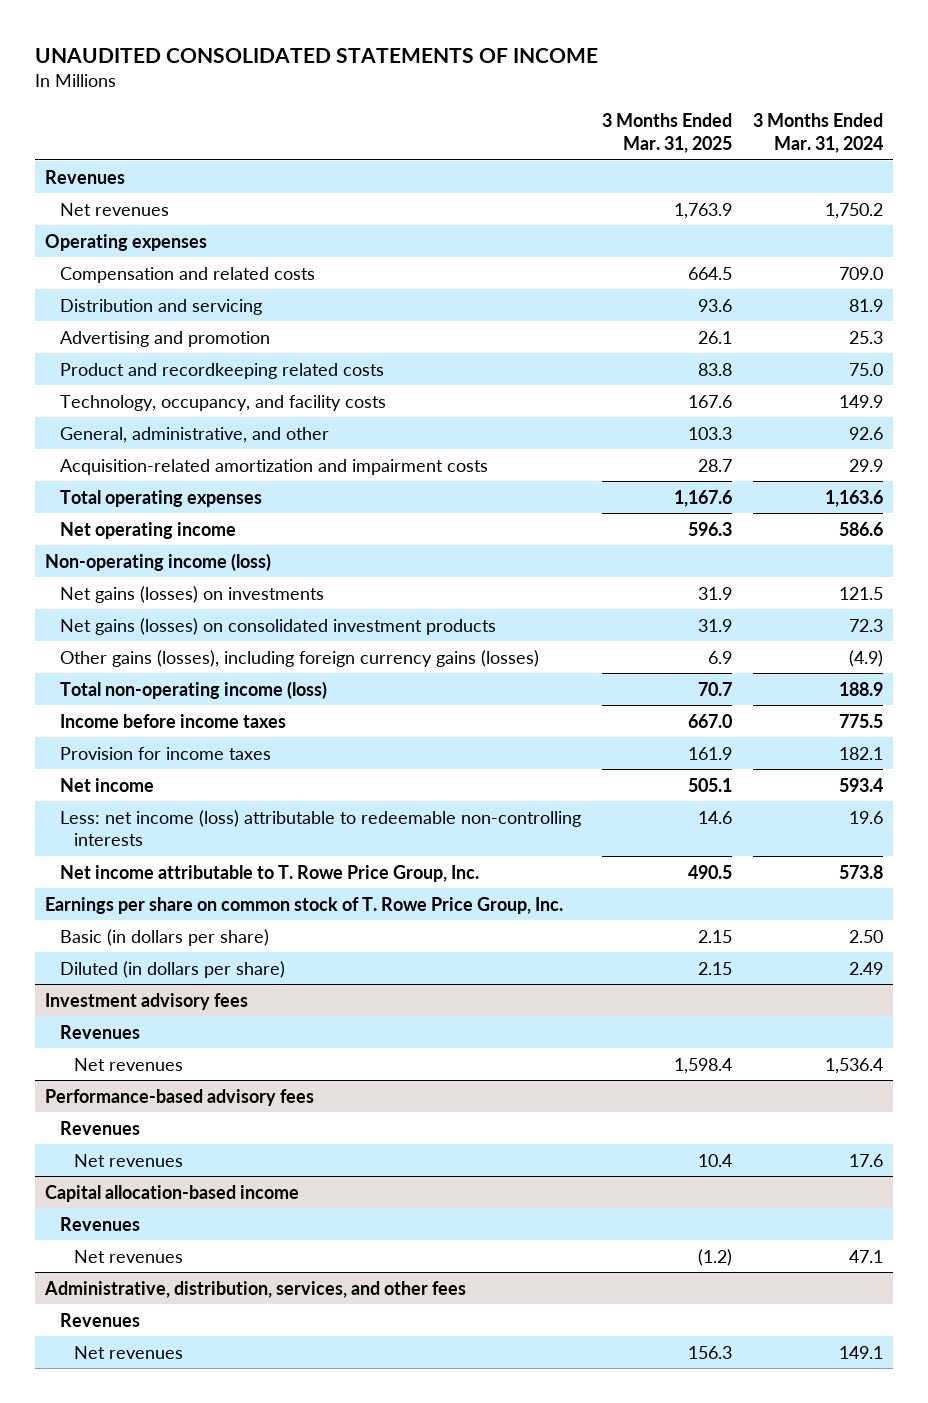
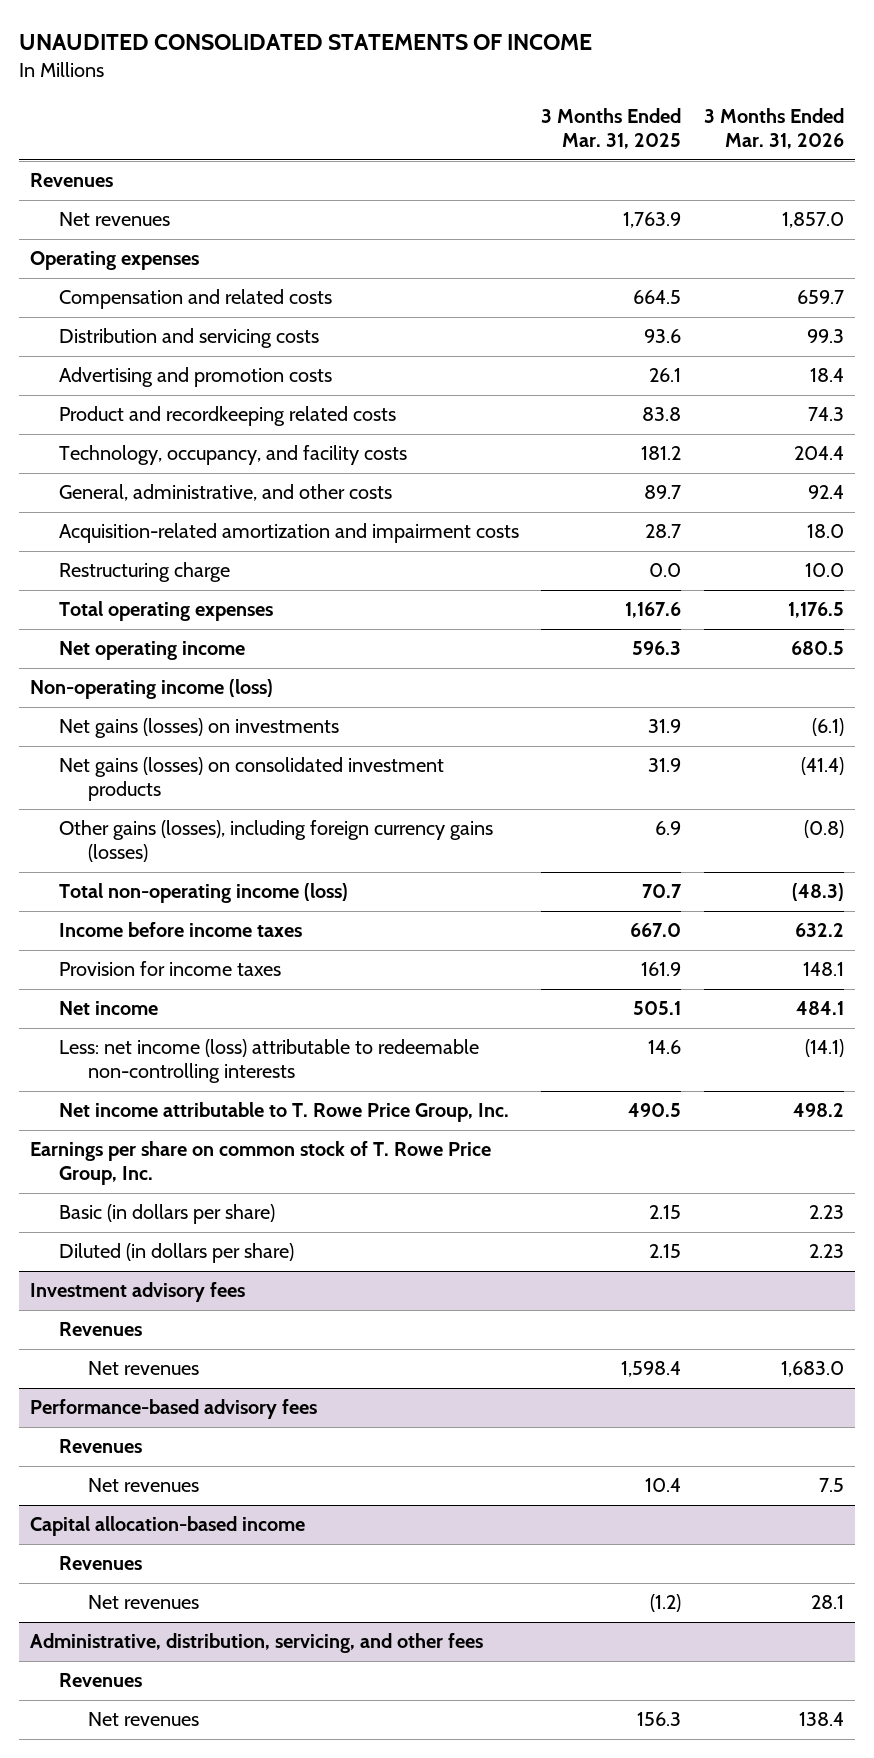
[752,113,883,153] 3 Months Ended Mar. 31, 2024 -> none
none -> [703,108,844,150] 3 Months Ended Mar. 31, 2026
[59,298,262,315] Distribution and servicing -> [59,328,320,349] Distribution and servicing costs
[59,330,270,347] Advertising and promotion -> [59,367,333,388] Advertising and promotion costs
[687,394,732,408] 167.6 -> [641,446,682,461] 181.2
[59,426,329,443] General, administrative, and other -> [59,484,393,502] General, administrative, and other costs
[687,426,732,440] 103.3 -> [644,485,682,500] 89.7
none -> [59,562,231,583] Restructuring charge
[44,1280,467,1298] Administrative, distribution, services, and other fees -> [30,1633,484,1654] Administrative, distribution, servicing, and other fees

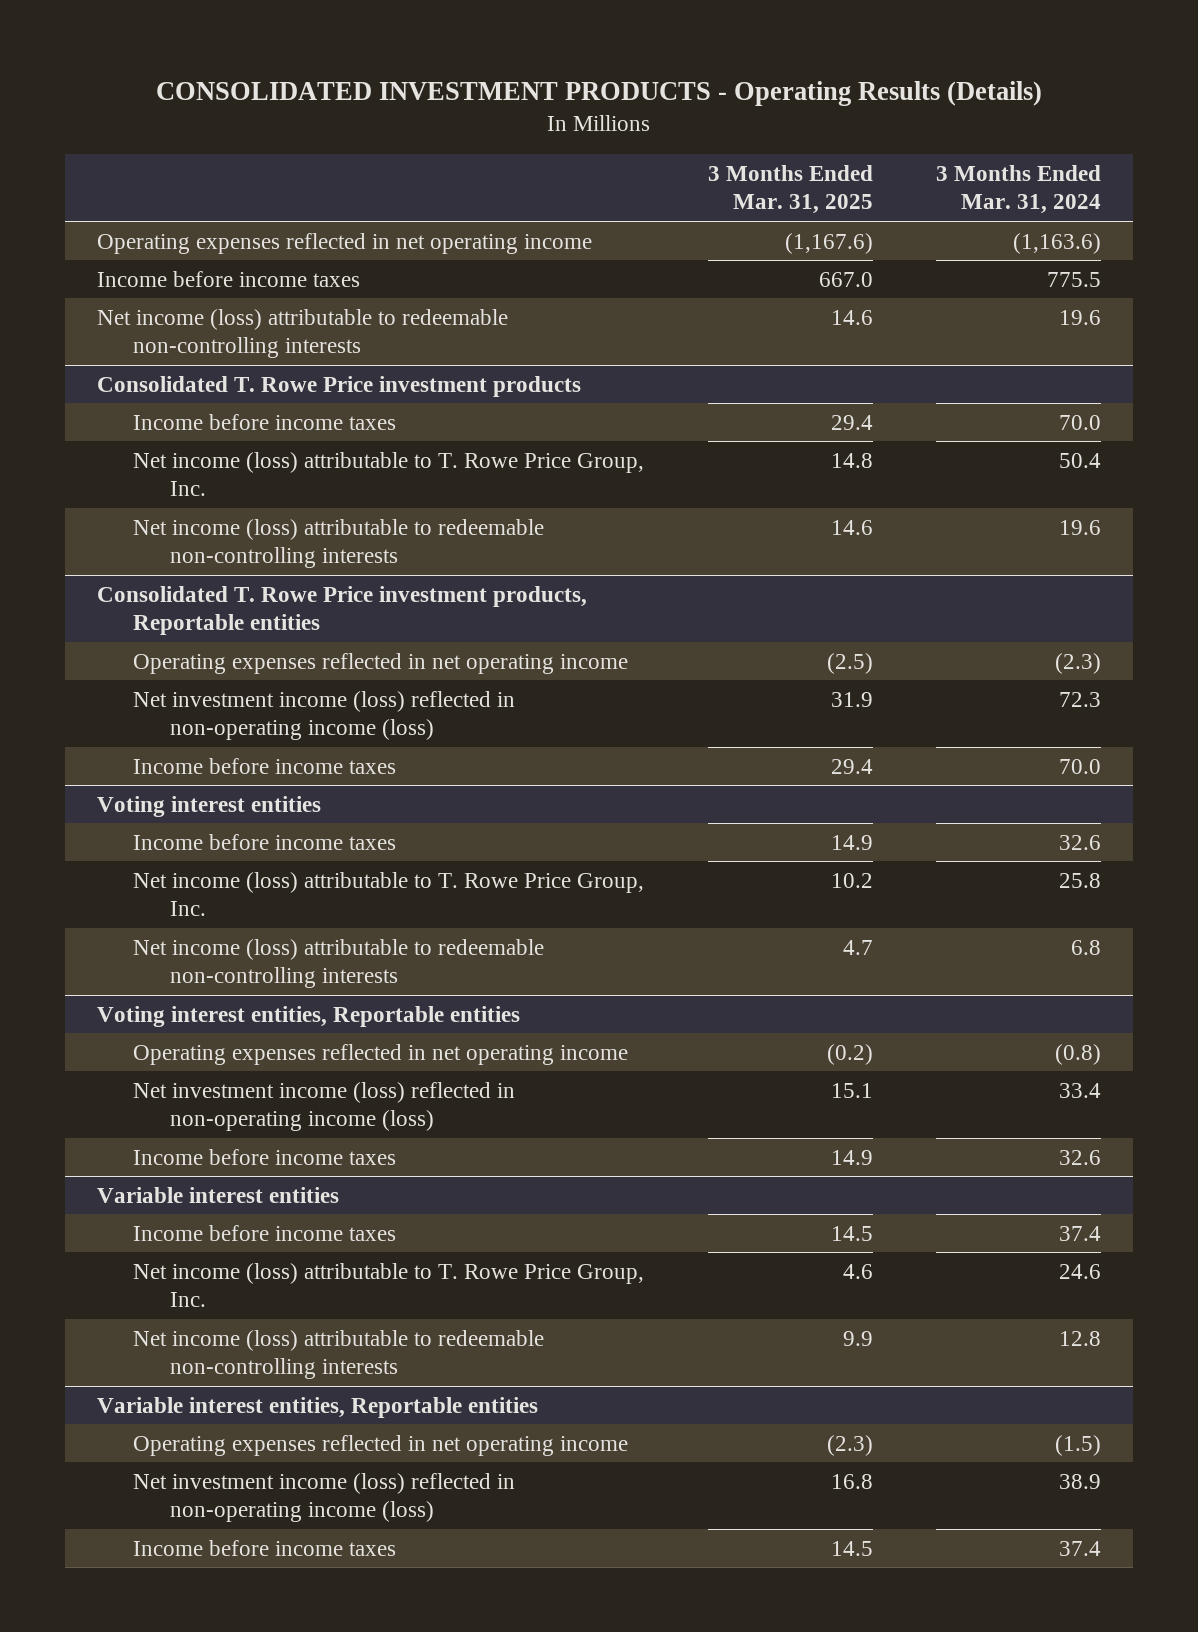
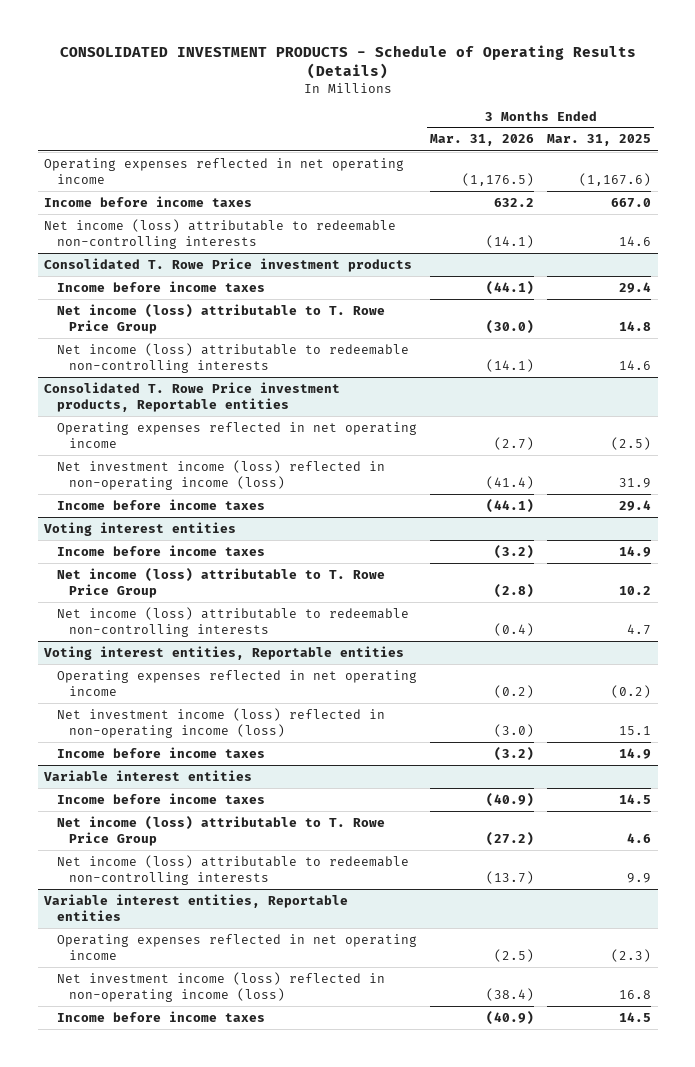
[155,81,1042,107] CONSOLIDATED INVESTMENT PRODUCTS - Operating Results (Details) -> [59,44,636,80] CONSOLIDATED INVESTMENT PRODUCTS - Schedule of Operating Results (Details)
[935,164,1101,215] 3 Months Ended Mar. 31, 2024 -> none
none -> [429,134,534,147] Mar. 31, 2026
[133,451,645,497] Net income (loss) attributable to T. Rowe Price Group, Inc. -> [56,303,385,334] Net income (loss) attributable to T. Rowe Price Group
[133,871,645,917] Net income (loss) attributable to T. Rowe Price Group, Inc. -> [56,567,385,598] Net income (loss) attributable to T. Rowe Price Group
[133,1262,645,1308] Net income (loss) attributable to T. Rowe Price Group, Inc. -> [56,815,385,846] Net income (loss) attributable to T. Rowe Price Group

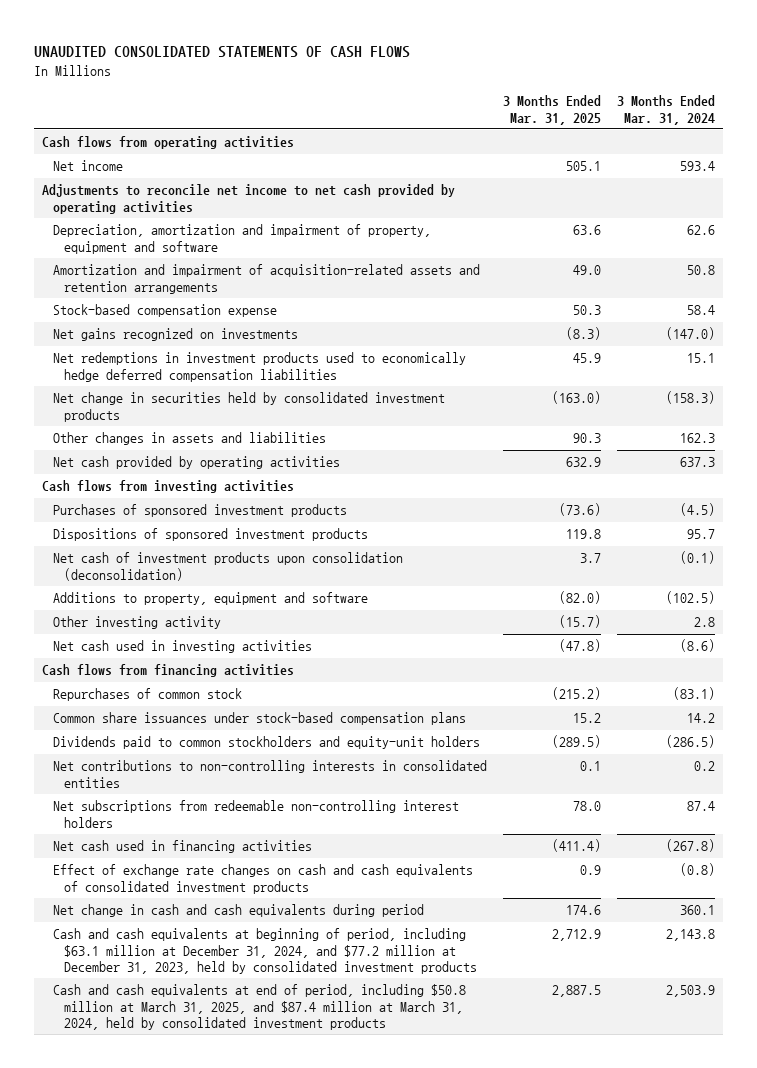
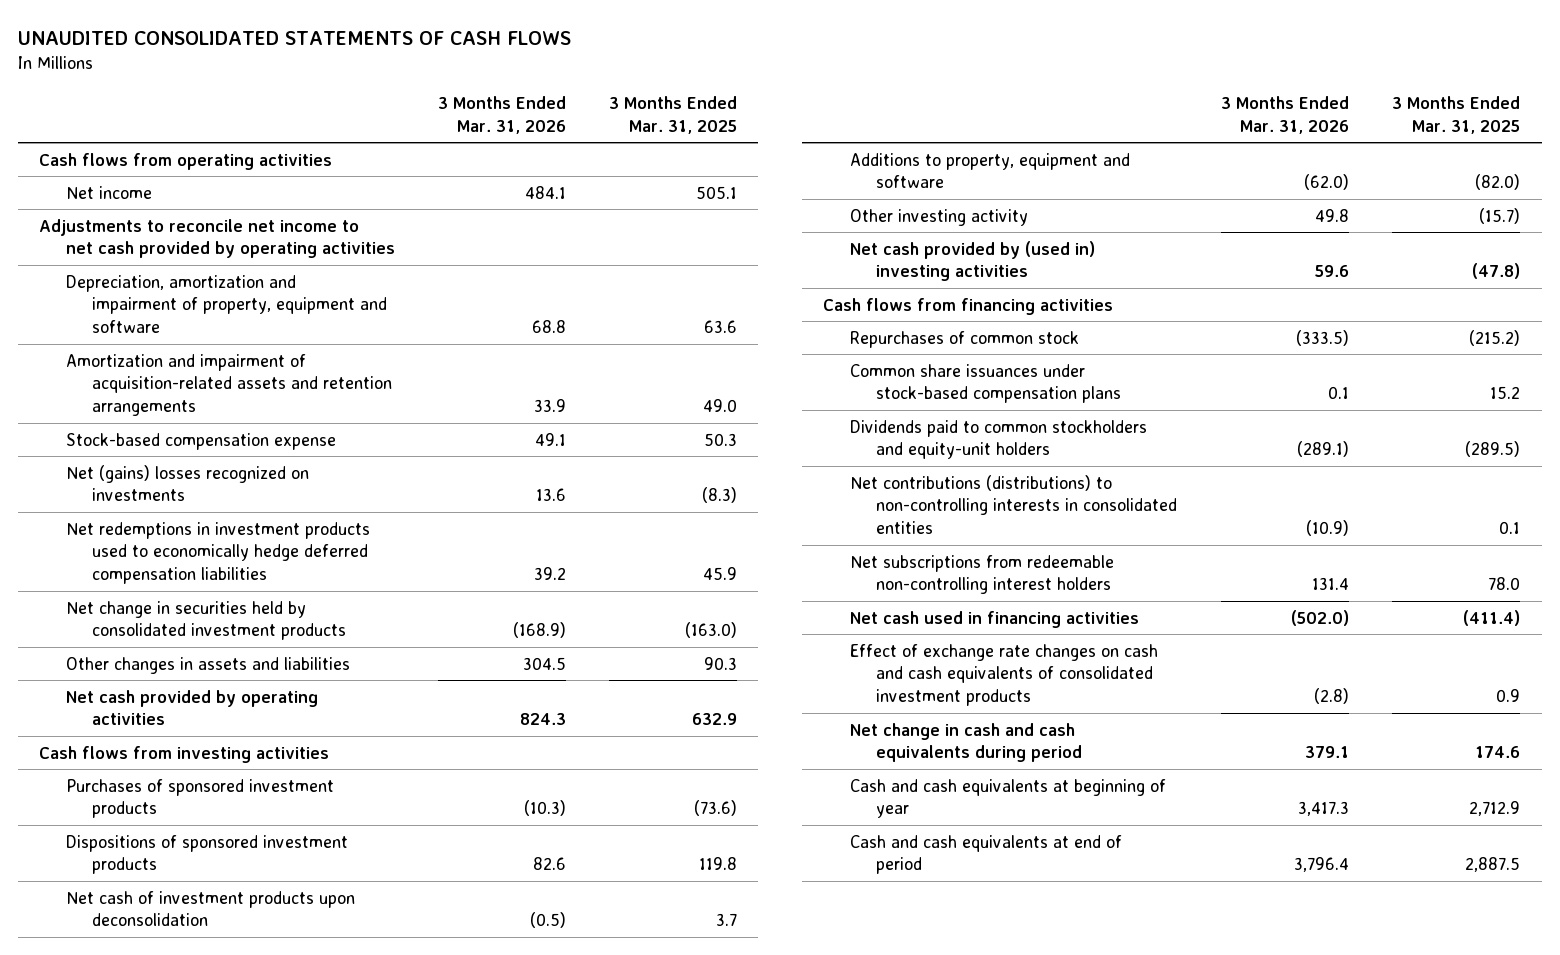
[616,95,715,125] 3 Months Ended Mar. 31, 2024 -> none
none -> [437,95,566,134] 3 Months Ended Mar. 31, 2026
[53,328,299,342] Net gains recognized on investments -> [65,464,309,502] Net (gains) losses recognized on investments
[53,552,404,581] Net cash of investment products upon consolidation (deconsolidation) -> [65,890,355,927] Net cash of investment products upon deconsolidation
[53,640,313,654] Net cash used in investing activities -> [849,240,1095,282] Net cash provided by (used in) investing activities
[53,760,488,788] Net contributions to non-controlling interests in consolidated entities -> [849,474,1178,535] Net contributions (distributions) to non-controlling interests in consolidated entities
[53,928,478,974] Cash and cash equivalents at beginning of period, including $63.1 million at December 31, 2024, and $77.2 million at December 31, 2023, held by consolidated investment products -> [849,778,1166,819] Cash and cash equivalents at beginning of year
[53,984,467,1030] Cash and cash equivalents at end of period, including $50.8 million at March 31, 2025, and $87.4 million at March 31, 2024, held by consolidated investment products -> [849,834,1122,875] Cash and cash equivalents at end of period

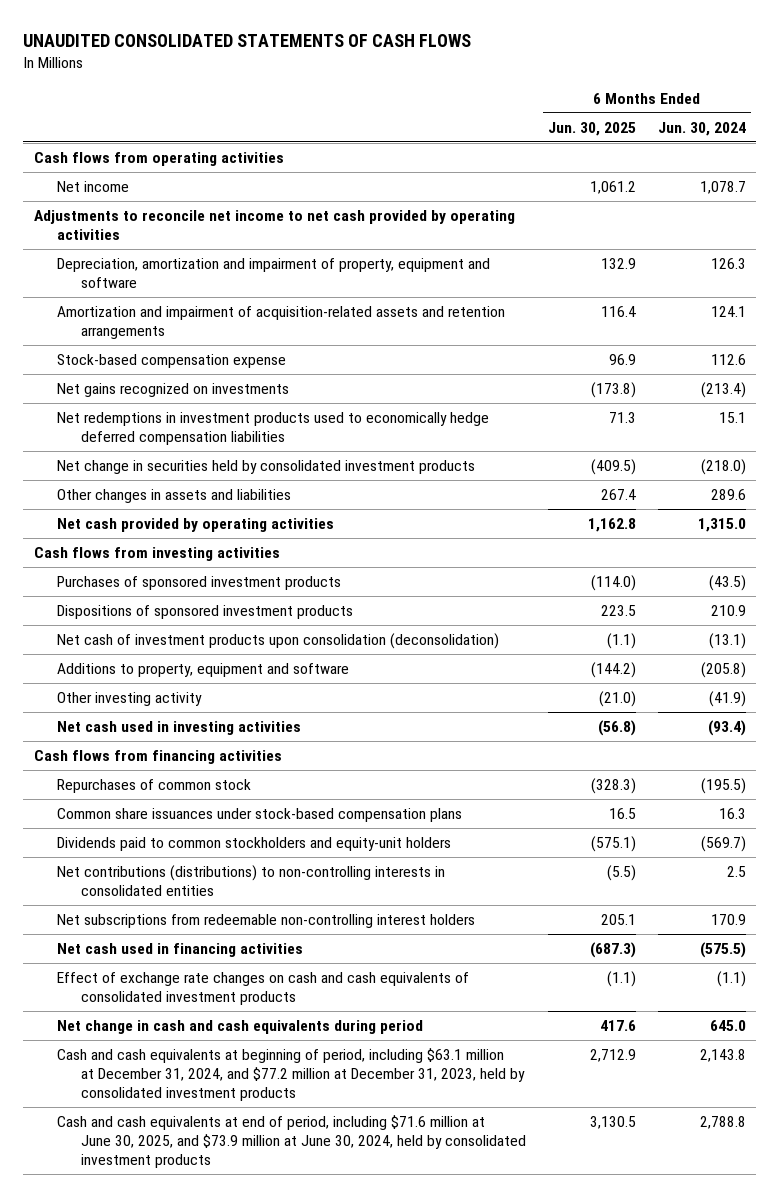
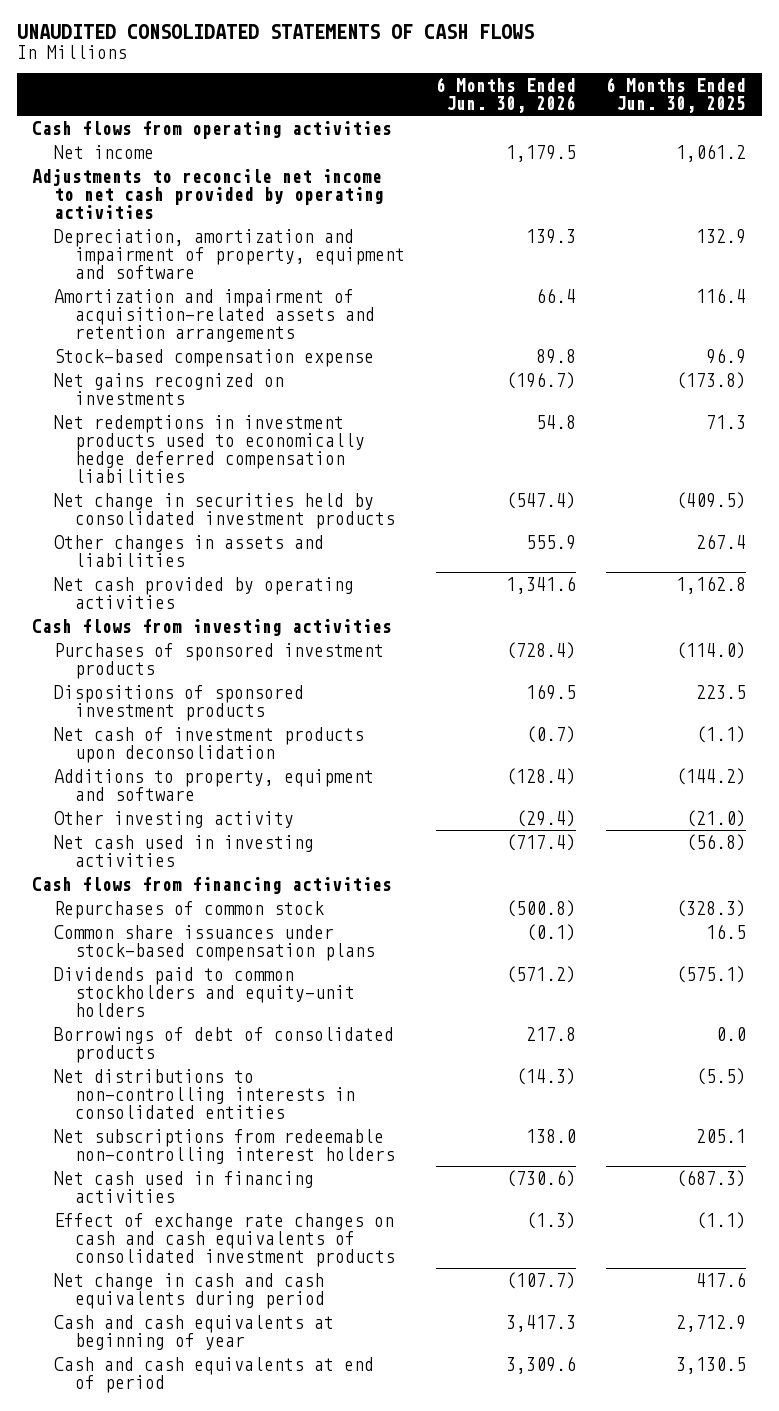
[657,121,746,136] Jun. 30, 2024 -> none
none -> [435,76,576,114] 6 Months Ended Jun. 30, 2026
[57,633,500,650] Net cash of investment products upon consolidation (deconsolidation) -> [53,726,364,763] Net cash of investment products upon deconsolidation
none -> [53,1026,394,1063] Borrowings of debt of consolidated products
[57,865,446,896] Net contributions (distributions) to non-controlling interests in consolidated entities -> [53,1068,355,1119] Net distributions to non-controlling interests in consolidated entities
[57,1048,526,1101] Cash and cash equivalents at beginning of period, including $63.1 million at December 31, 2024, and $77.2 million at December 31, 2023, held by consolidated investment products -> [53,1314,334,1350] Cash and cash equivalents at beginning of year
[57,1115,527,1168] Cash and cash equivalents at end of period, including $71.6 million at June 30, 2025, and $73.9 million at June 30, 2024, held by consolidated investment products -> [53,1356,374,1393] Cash and cash equivalents at end of period

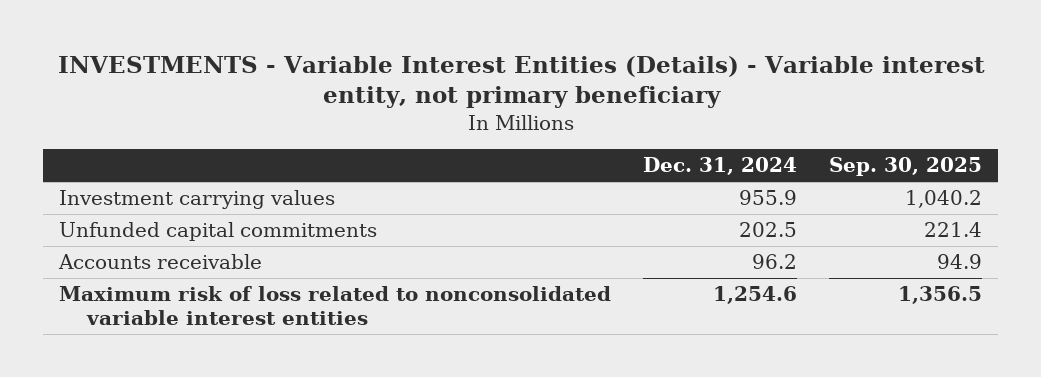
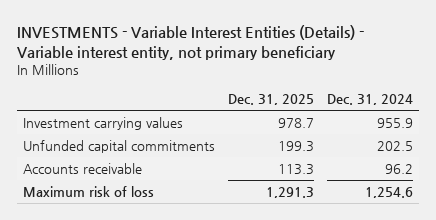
[829,157,983,177] Sep. 30, 2025 -> none
none -> [228,94,315,106] Dec. 31, 2025
[58,286,611,325] Maximum risk of loss related to nonconsolidated variable interest entities -> [23,186,155,198] Maximum risk of loss

